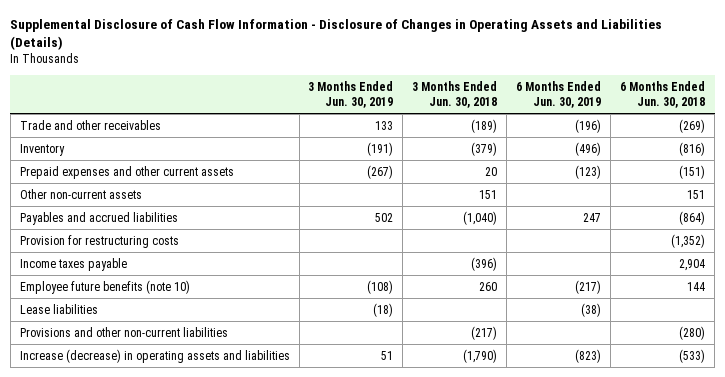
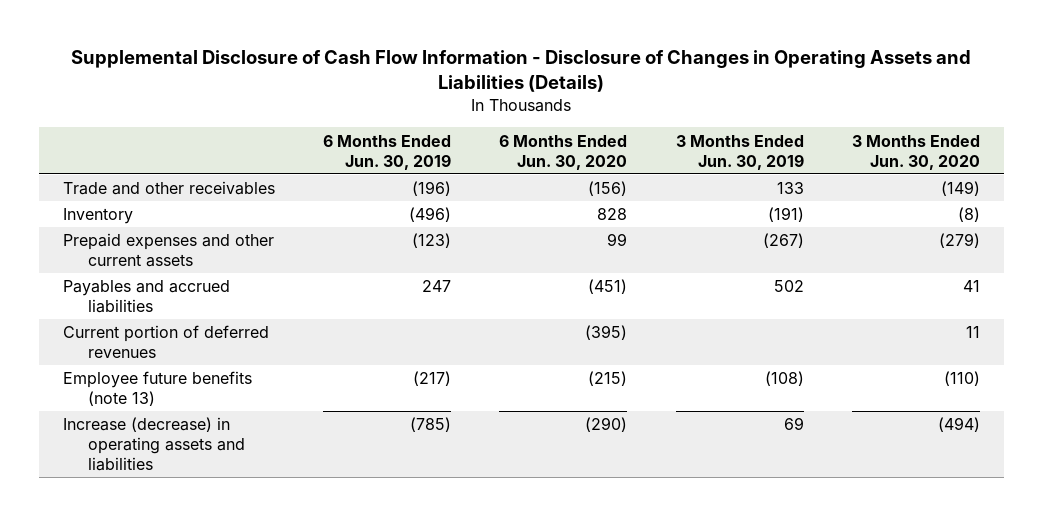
[412,80,498,108] 3 Months Ended Jun. 30, 2018 -> none
[620,80,706,108] 6 Months Ended Jun. 30, 2018 -> none
none -> [499,134,628,170] 6 Months Ended Jun. 30, 2020
none -> [851,134,980,170] 3 Months Ended Jun. 30, 2020
[19,188,142,199] Other non-current assets -> none
[19,234,179,248] Provision for restructuring costs -> none
[19,257,127,271] Income taxes payable -> none
[19,303,98,314] Lease liabilities -> none
[19,326,228,337] Provisions and other non-current liabilities -> none
none -> [63,325,270,359] Current portion of deferred revenues
[19,279,190,294] Employee future benefits (note 10) -> [63,371,253,407] Employee future benefits (note 13)
[381,350,394,360] 51 -> [783,417,804,431] 69
[575,348,602,363] (823) -> [410,417,452,433] (785)

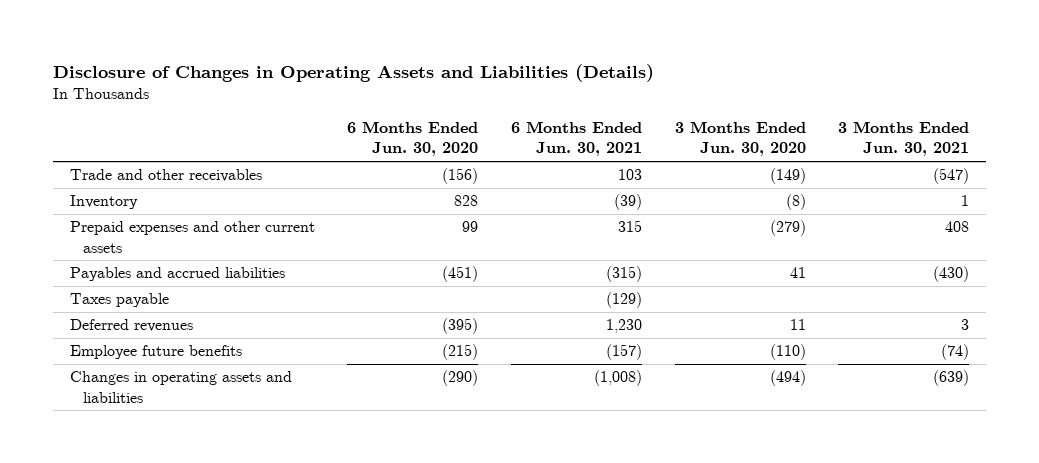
[71,50,972,93] Supplemental Disclosure of Cash Flow Information - Disclosure of Changes in Operating Assets and Liabilities (Details) -> [53,63,655,82] Disclosure of Changes in Operating Assets and Liabilities (Details)
[323,134,452,170] 6 Months Ended Jun. 30, 2019 -> none
[675,134,804,170] 3 Months Ended Jun. 30, 2019 -> none
none -> [511,121,643,157] 6 Months Ended Jun. 30, 2021
none -> [838,121,970,157] 3 Months Ended Jun. 30, 2021
none -> [69,293,169,308] Taxes payable
[63,325,270,359] Current portion of deferred revenues -> [69,319,193,333] Deferred revenues
[63,371,253,407] Employee future benefits (note 13) -> [69,345,242,360] Employee future benefits
[63,417,245,471] Increase (decrease) in operating assets and liabilities -> [69,371,292,403] Changes in operating assets and liabilities

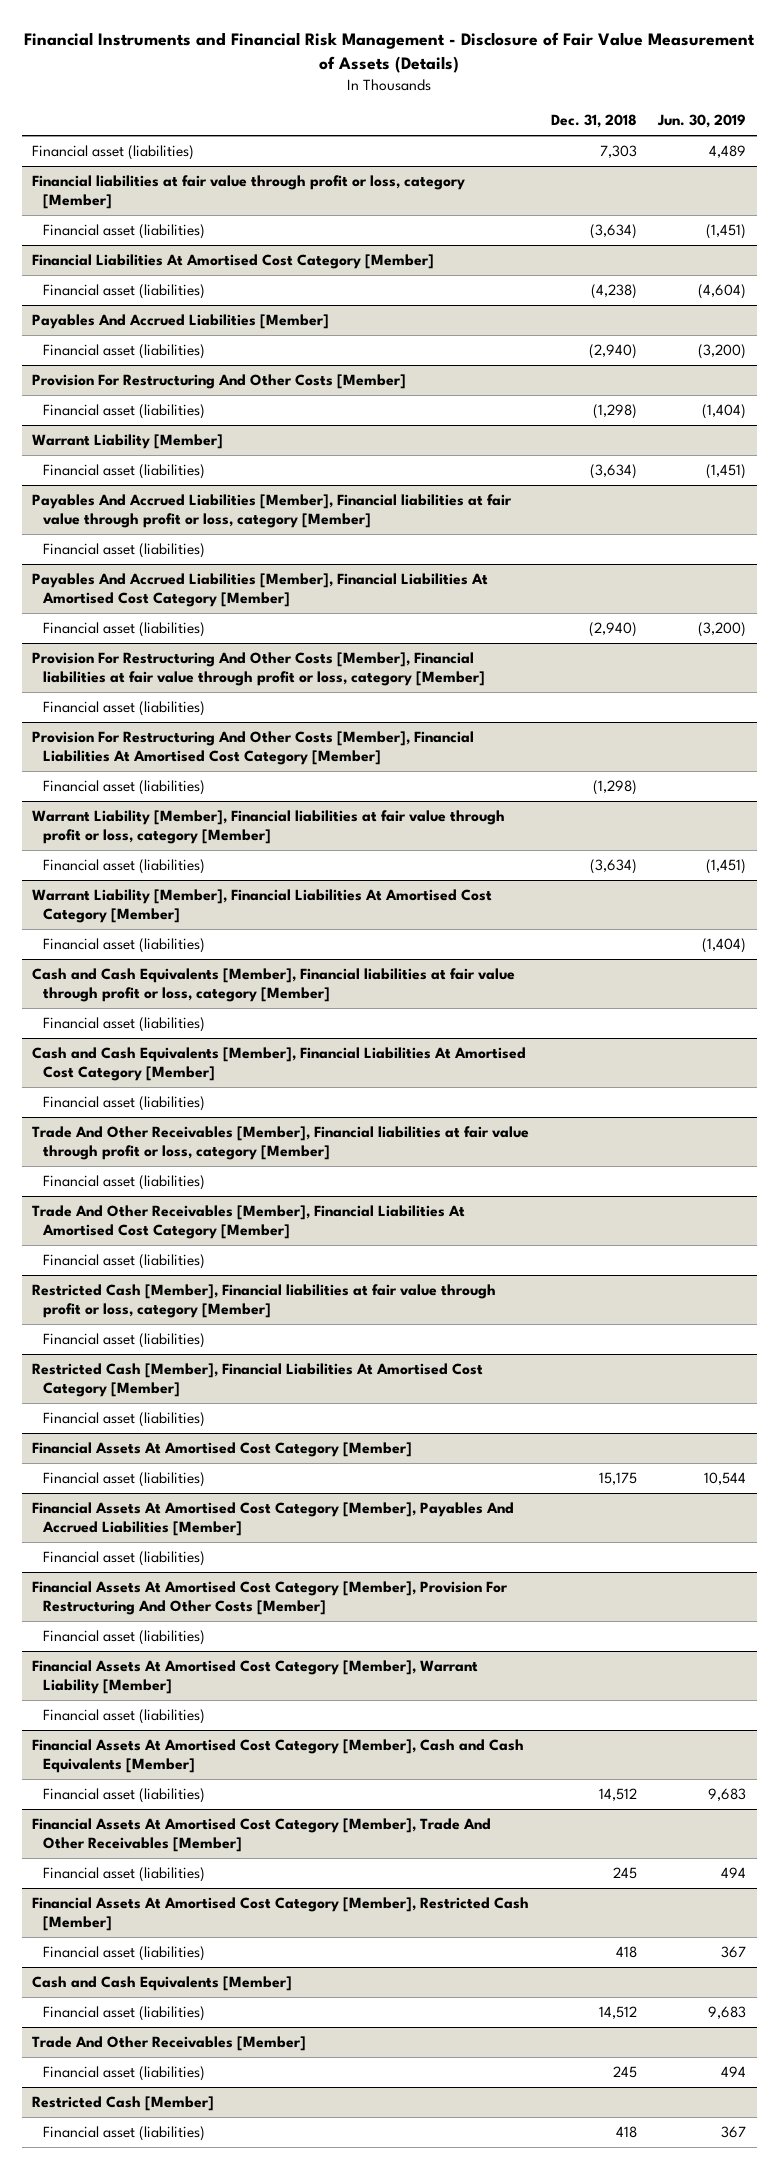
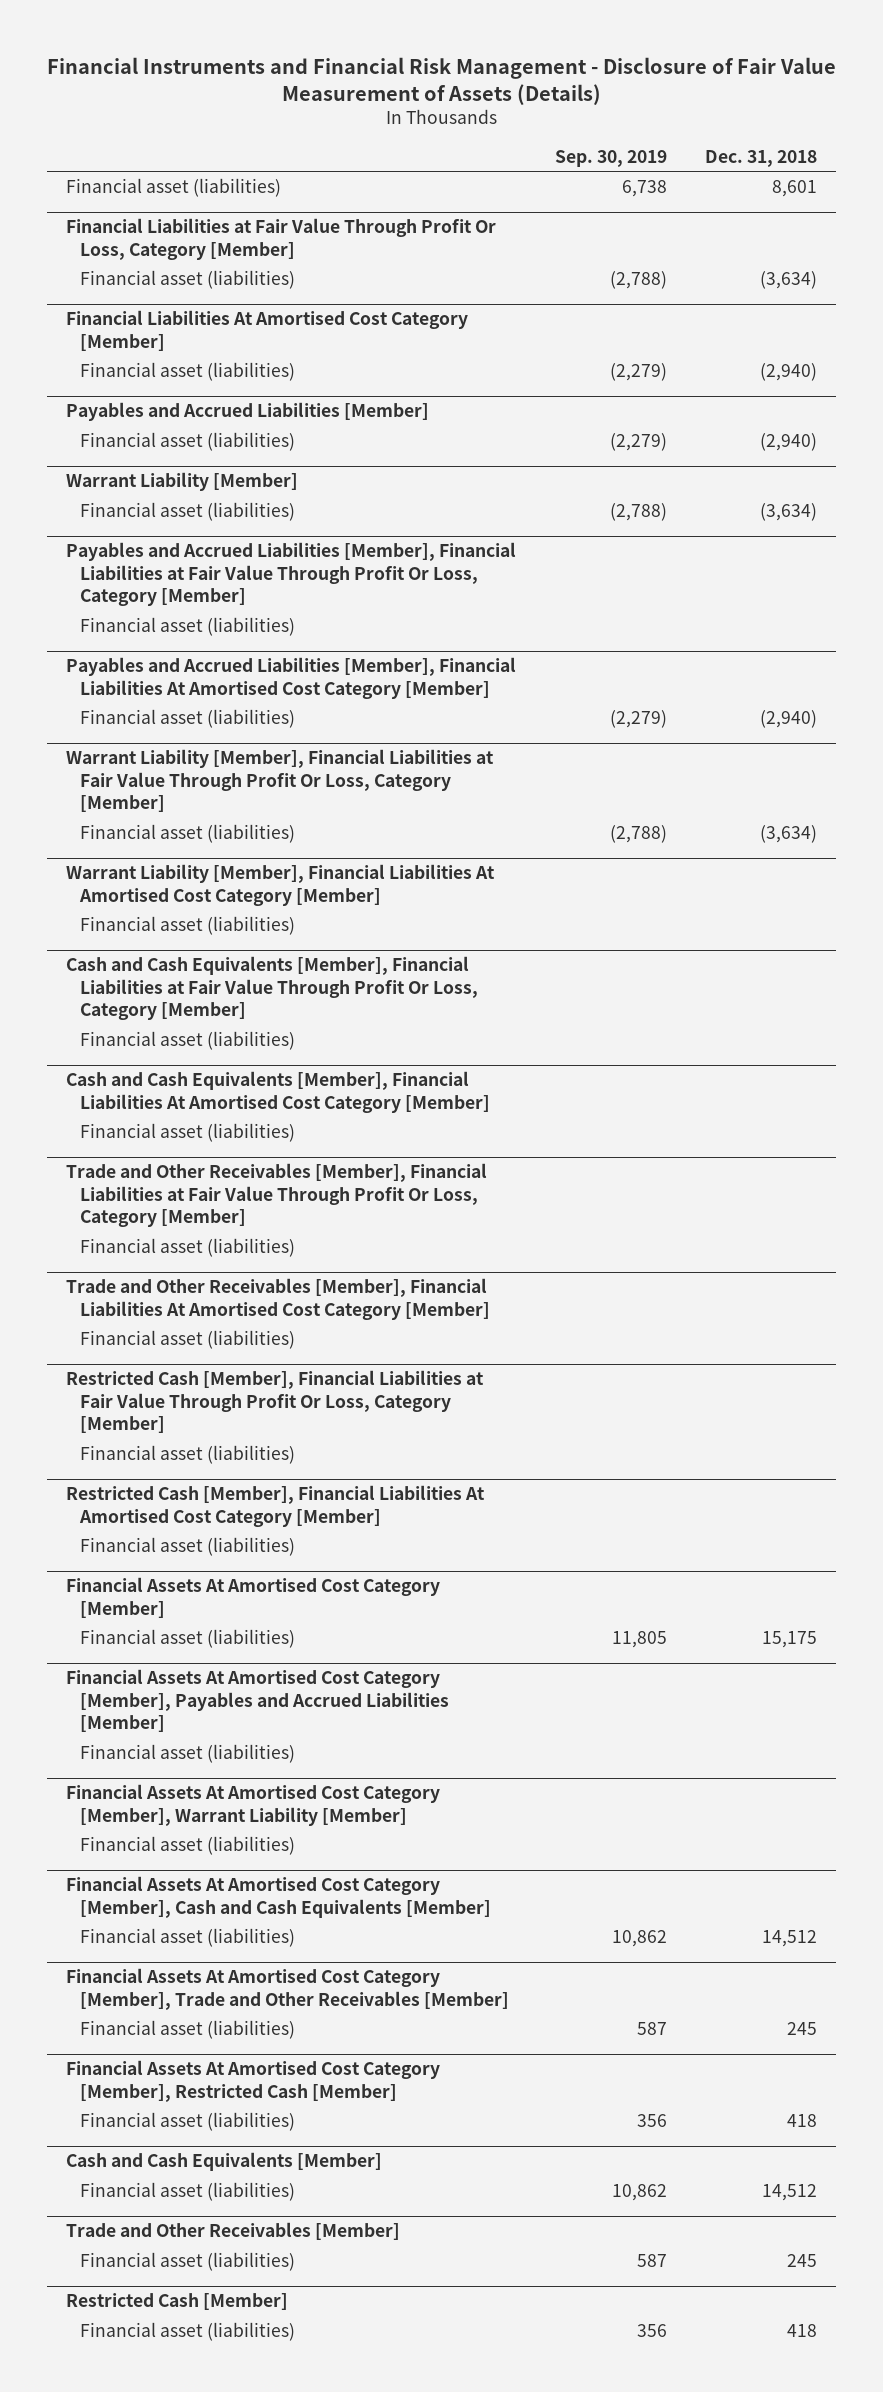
[657,114,747,129] Jun. 30, 2019 -> none
none -> [554,149,667,167] Sep. 30, 2019
[599,145,637,159] 7,303 -> [772,180,818,198] 8,601
[32,175,466,210] Financial liabilities at fair value through profit or loss, category [Member] -> [66,218,497,260] Financial Liabilities at Fair Value Through Profit Or Loss, Category [Member]
[43,284,206,300] Financial asset (liabilities) -> none
[32,314,330,330] Payables And Accrued Liabilities [Member] -> none
[32,374,407,390] Provision For Restructuring And Other Costs [Member] -> none
none -> [66,402,430,422] Payables and Accrued Liabilities [Member]
[592,404,637,420] (1,298) -> [760,433,818,452] (2,940)
[32,494,513,529] Payables And Accrued Liabilities [Member], Financial liabilities at fair value through profit or loss, category [Member] -> [66,542,517,607] Payables and Accrued Liabilities [Member], Financial Liabilities at Fair Value Through Profit Or Loss, Category [Member]
[32,573,489,608] Payables And Accrued Liabilities [Member], Financial Liabilities At Amortised Cost Category [Member] -> [66,657,517,699] Payables and Accrued Liabilities [Member], Financial Liabilities At Amortised Cost Category [Member]
[32,652,486,687] Provision For Restructuring And Other Costs [Member], Financial liabilities at fair value through profit or loss, category [Member] -> none
[43,701,206,717] Financial asset (liabilities) -> none
[32,731,475,766] Provision For Restructuring And Other Costs [Member], Financial Liabilities At Amortised Cost Category [Member] -> none
[43,780,206,796] Financial asset (liabilities) -> none
[32,810,506,845] Warrant Liability [Member], Financial liabilities at fair value through profit or loss, category [Member] -> [66,749,495,813] Warrant Liability [Member], Financial Liabilities at Fair Value Through Profit Or Loss, Category [Member]
[32,968,516,1003] Cash and Cash Equivalents [Member], Financial liabilities at fair value through profit or loss, category [Member] -> [66,956,478,1021] Cash and Cash Equivalents [Member], Financial Liabilities at Fair Value Through Profit Or Loss, Category [Member]
[32,1126,530,1161] Trade And Other Receivables [Member], Financial liabilities at fair value through profit or loss, category [Member] -> [66,1163,488,1228] Trade and Other Receivables [Member], Financial Liabilities at Fair Value Through Profit Or Loss, Category [Member]
[32,1205,466,1240] Trade And Other Receivables [Member], Financial Liabilities At Amortised Cost Category [Member] -> [66,1278,490,1320] Trade and Other Receivables [Member], Financial Liabilities At Amortised Cost Category [Member]
[32,1284,497,1319] Restricted Cash [Member], Financial liabilities at fair value through profit or loss, category [Member] -> [66,1370,485,1434] Restricted Cash [Member], Financial Liabilities at Fair Value Through Profit Or Loss, Category [Member]
[43,1551,206,1567] Financial asset (liabilities) -> none
[32,1581,509,1616] Financial Assets At Amortised Cost Category [Member], Provision For Restructuring And Other Costs [Member] -> none
[32,1502,515,1537] Financial Assets At Amortised Cost Category [Member], Payables And Accrued Liabilities [Member] -> [66,1669,449,1733] Financial Assets At Amortised Cost Category [Member], Payables and Accrued Liabilities [Member]
[32,1818,492,1853] Financial Assets At Amortised Cost Category [Member], Trade And Other Receivables [Member] -> [66,1968,509,2010] Financial Assets At Amortised Cost Category [Member], Trade and Other Receivables [Member]
[32,2036,307,2052] Trade And Other Receivables [Member] -> [66,2222,401,2241] Trade and Other Receivables [Member]

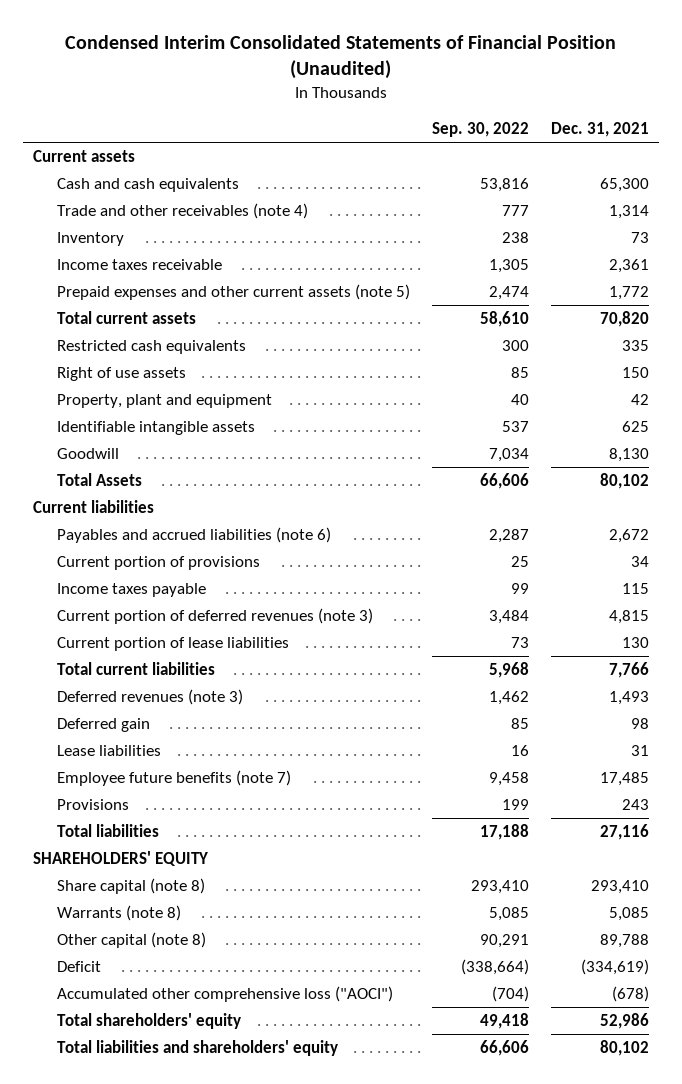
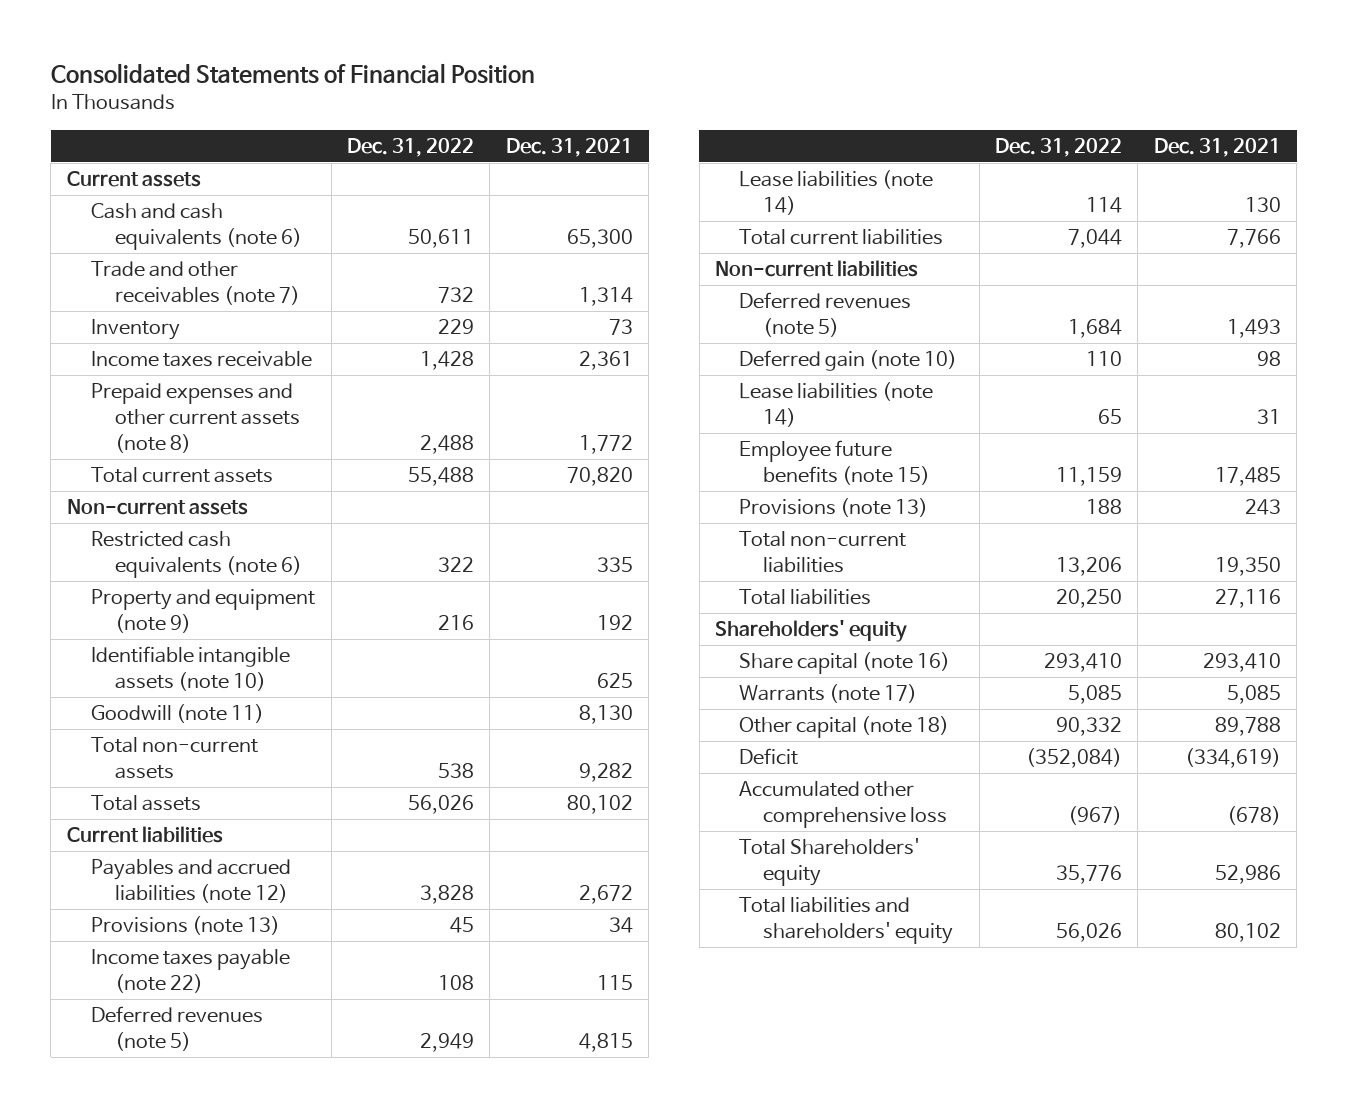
[65,34,617,80] Condensed Interim Consolidated Statements of Financial Position (Unaudited) -> [50,63,535,85] Consolidated Statements of Financial Position
[432,121,530,137] Sep. 30, 2022 -> none
none -> [346,137,474,157] Dec. 31, 2022
[57,178,240,193] Cash and cash equivalents -> [91,203,303,251] Cash and cash equivalents (note 6)
[57,203,309,220] Trade and other receivables (note 4) -> [91,261,301,306] Trade and other receivables (note 7)
[57,284,411,301] Prepaid expenses and other current assets (note 5) -> [91,383,301,453] Prepaid expenses and other current assets (note 8)
[57,367,187,382] Right of use assets -> none
none -> [66,499,248,516] Non-current assets
[57,340,247,355] Restricted cash equivalents -> [91,531,303,579] Restricted cash equivalents (note 6)
[57,394,273,409] Property, plant and equipment -> [91,589,316,634] Property and equipment (note 9)
[630,394,649,406] 42 -> [596,615,633,631] 192
[57,421,256,436] Identifiable intangible assets -> [91,646,291,692] Identifiable intangible assets (note 10)
[57,448,120,460] Goodwill -> [91,704,265,724] Goodwill (note 11)
none -> [91,737,259,780] Total non-current assets
[57,473,143,487] Total Assets -> [91,795,202,812] Total assets
[57,556,261,571] Current portion of provisions -> none
[57,527,332,544] Payables and accrued liabilities (note 6) -> [91,859,292,904] Payables and accrued liabilities (note 12)
none -> [91,916,281,936] Provisions (note 13)
[57,583,207,598] Income taxes payable -> [91,949,291,994] Income taxes payable (note 22)
[57,608,374,625] Current portion of deferred revenues (note 3) -> [91,1006,264,1052] Deferred revenues (note 5)
[57,637,290,652] Current portion of lease liabilities -> [739,170,934,216] Lease liabilities (note 14)
none -> [715,260,919,278] Non-current liabilities
[57,689,244,706] Deferred revenues (note 3) -> [739,292,912,338] Deferred revenues (note 5)
[57,718,151,733] Deferred gain -> [739,350,958,372] Deferred gain (note 10)
[57,745,162,757] Lease liabilities -> [739,382,934,428] Lease liabilities (note 14)
[57,770,292,787] Employee future benefits (note 7) -> [739,440,931,486] Employee future benefits (note 15)
[57,799,130,811] Provisions -> [739,498,929,518] Provisions (note 13)
none -> [739,531,907,574] Total non-current liabilities
[33,851,209,867] SHAREHOLDERS' EQUITY -> [715,620,908,643] Shareholders' equity
[57,878,206,895] Share capital (note 8) -> [739,652,951,675] Share capital (note 16)
[57,905,182,922] Warrants (note 8) -> [739,684,918,704] Warrants (note 17)
[57,932,207,949] Other capital (note 8) -> [739,716,950,739] Other capital (note 18)
[57,986,394,1003] Accumulated other comprehensive loss ("AOCI") -> [739,781,948,829] Accumulated other comprehensive loss
[57,1013,242,1030] Total shareholders' equity -> [739,838,921,887] Total Shareholders' equity

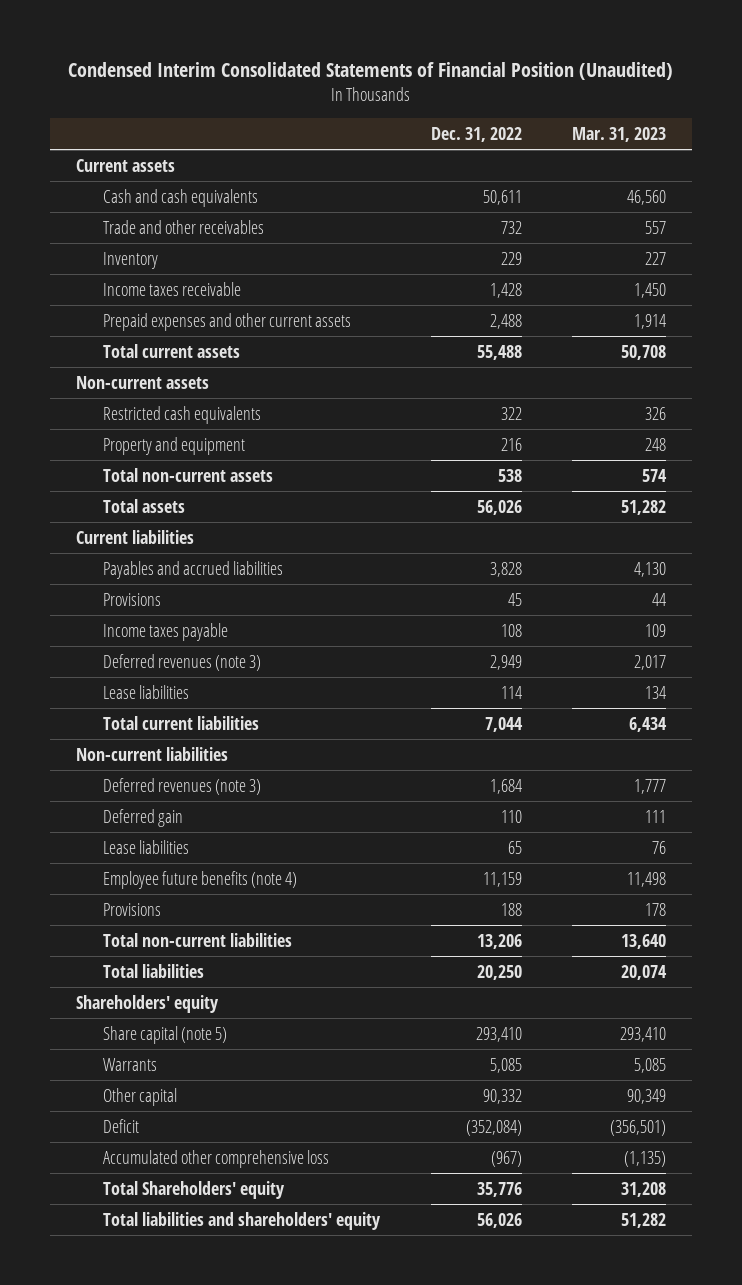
[50,63,535,85] Consolidated Statements of Financial Position -> [67,62,673,81] Condensed Interim Consolidated Statements of Financial Position (Unaudited)
[505,137,633,157] Dec. 31, 2021 -> none
none -> [572,126,667,142] Mar. 31, 2023
[91,203,303,251] Cash and cash equivalents (note 6) -> [102,188,258,207] Cash and cash equivalents
[91,261,301,306] Trade and other receivables (note 7) -> [102,219,264,234] Trade and other receivables
[91,383,301,453] Prepaid expenses and other current assets (note 8) -> [102,312,351,331] Prepaid expenses and other current assets
[91,646,291,692] Identifiable intangible assets (note 10) -> none
[91,704,265,724] Goodwill (note 11) -> none
[91,531,303,579] Restricted cash equivalents (note 6) -> [102,405,261,424] Restricted cash equivalents
[91,589,316,634] Property and equipment (note 9) -> [102,436,245,455] Property and equipment
[91,859,292,904] Payables and accrued liabilities (note 12) -> [102,560,283,579] Payables and accrued liabilities
[91,916,281,936] Provisions (note 13) -> [102,592,161,606] Provisions
[91,949,291,994] Income taxes payable (note 22) -> [102,622,228,641] Income taxes payable
[91,1006,264,1052] Deferred revenues (note 5) -> [102,653,261,671] Deferred revenues (note 3)
[739,170,934,216] Lease liabilities (note 14) -> [102,684,189,699] Lease liabilities
[739,292,912,338] Deferred revenues (note 5) -> [102,777,261,795] Deferred revenues (note 3)
[739,350,958,372] Deferred gain (note 10) -> [102,808,183,827] Deferred gain
[739,382,934,428] Lease liabilities (note 14) -> [102,839,189,854] Lease liabilities
[739,440,931,486] Employee future benefits (note 15) -> [102,870,297,889] Employee future benefits (note 4)
[739,498,929,518] Provisions (note 13) -> [102,902,161,916] Provisions
[739,652,951,675] Share capital (note 16) -> [102,1025,227,1044] Share capital (note 5)
[739,684,918,704] Warrants (note 17) -> [102,1057,157,1071] Warrants
[739,716,950,739] Other capital (note 18) -> [102,1087,177,1106] Other capital

